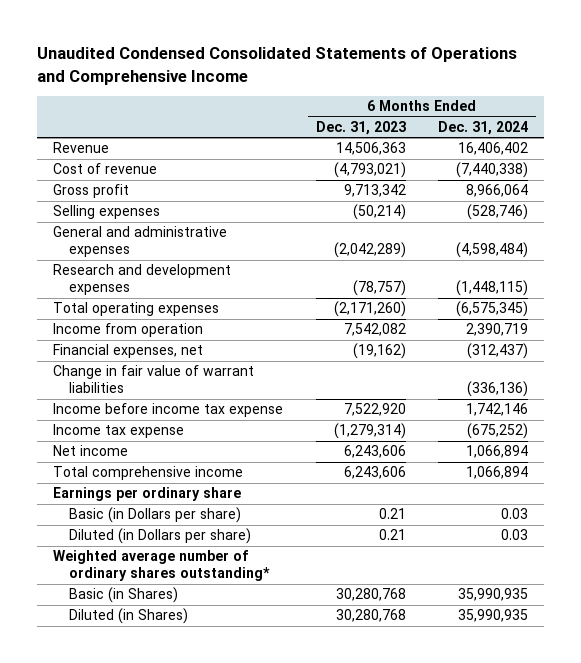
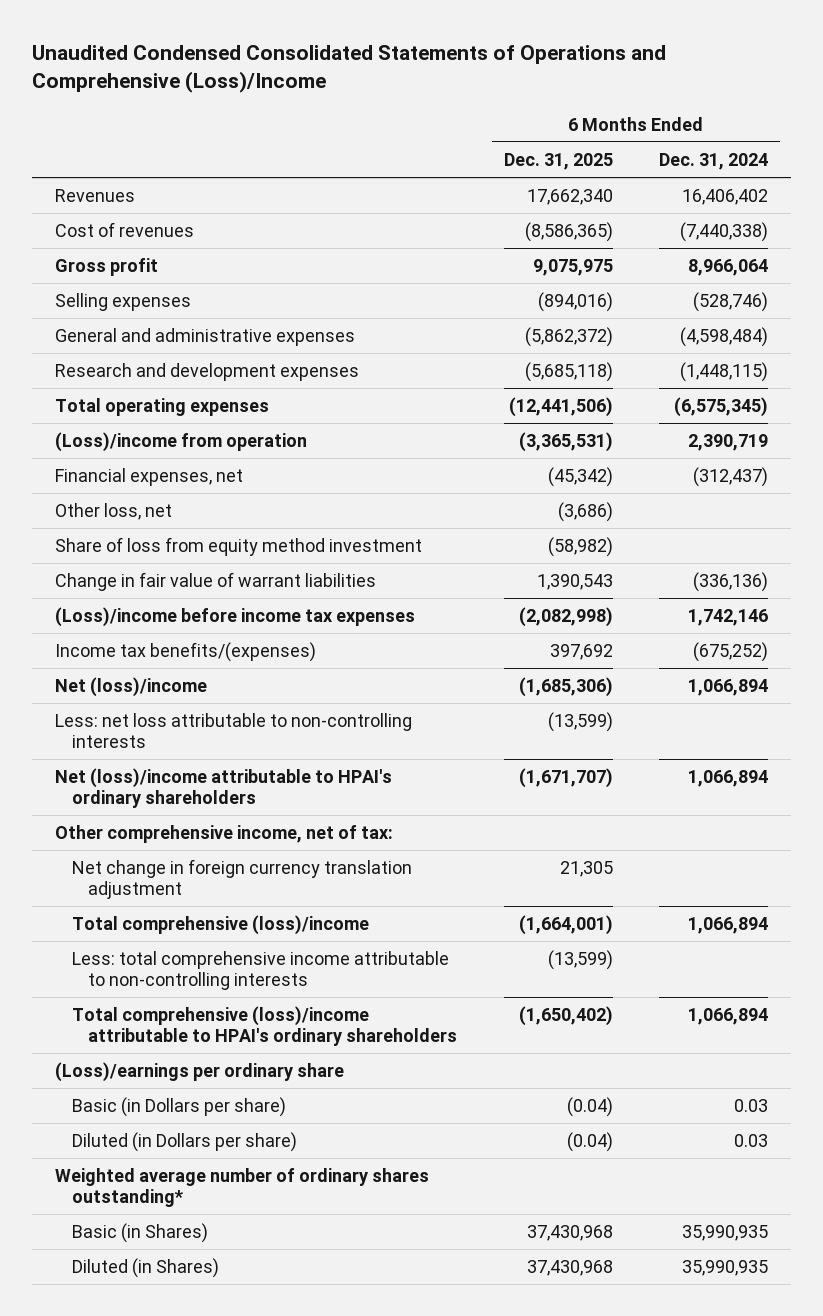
[37,47,518,85] Unaudited Condensed Consolidated Statements of Operations and Comprehensive Income -> [31,45,666,94] Unaudited Condensed Consolidated Statements of Operations and Comprehensive (Loss)/Income
[315,121,406,136] Dec. 31, 2023 -> none
none -> [503,152,613,170] Dec. 31, 2025
[53,142,110,154] Revenue -> [55,189,136,203] Revenues
[53,163,158,175] Cost of revenue -> [55,222,195,238] Cost of revenues
[53,323,204,338] Income from operation -> [55,432,308,453] (Loss)/income from operation
none -> [55,503,173,521] Other loss, net
none -> [55,537,423,557] Share of loss from equity method investment
[53,403,284,418] Income before income tax expense -> [55,607,416,628] (Loss)/income before income tax expenses
[53,424,185,439] Income tax expense -> [55,642,317,663] Income tax benefits/(expenses)
none -> [55,677,208,698] Net (loss)/income
none -> [55,713,413,749] Less: net loss attributable to non-controlling interests
[53,445,129,457] Net income -> [55,768,393,809] Net (loss)/income attributable to HPAI's ordinary shareholders
none -> [55,825,394,844] Other comprehensive income, net of tax:
none -> [71,859,412,900] Net change in foreign currency translation adjustment
none -> [71,915,369,936] Total comprehensive (loss)/income
none -> [71,951,449,991] Less: total comprehensive income attributable to non-controlling interests
[53,466,244,481] Total comprehensive income -> [71,1006,458,1047] Total comprehensive (loss)/income attributable to HPAI's ordinary shareholders
[53,487,242,502] Earnings per ordinary share -> [55,1062,345,1083] (Loss)/earnings per ordinary share

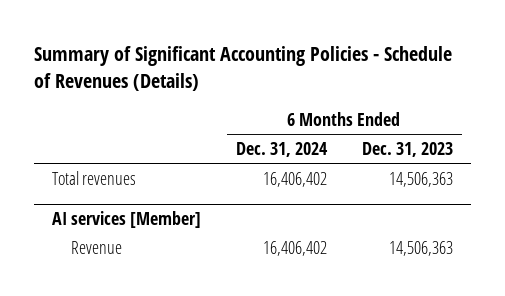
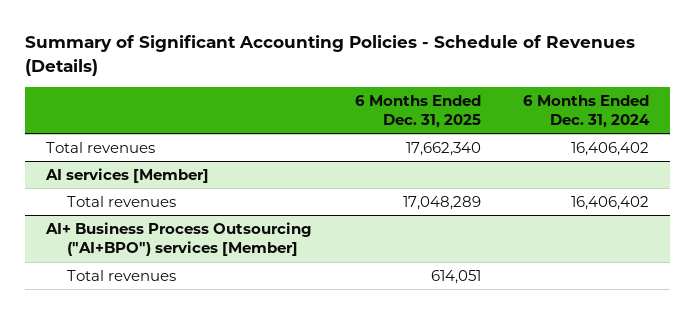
[362,141,454,157] Dec. 31, 2023 -> none
none -> [354,94,481,128] 6 Months Ended Dec. 31, 2025
[71,240,123,254] Revenue -> [67,195,177,207] Total revenues
none -> [45,221,313,257] AI+ Business Process Outsourcing ("AI+BPO") services [Member]
none -> [67,269,177,281] Total revenues

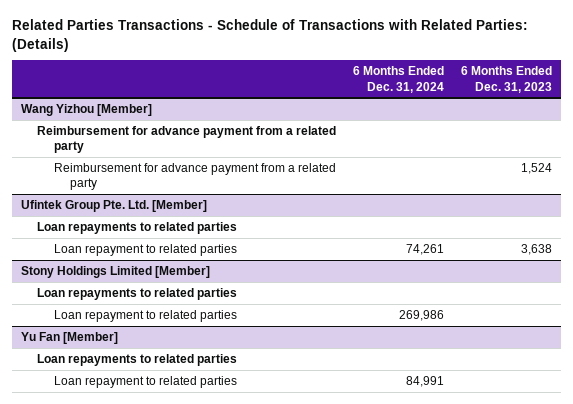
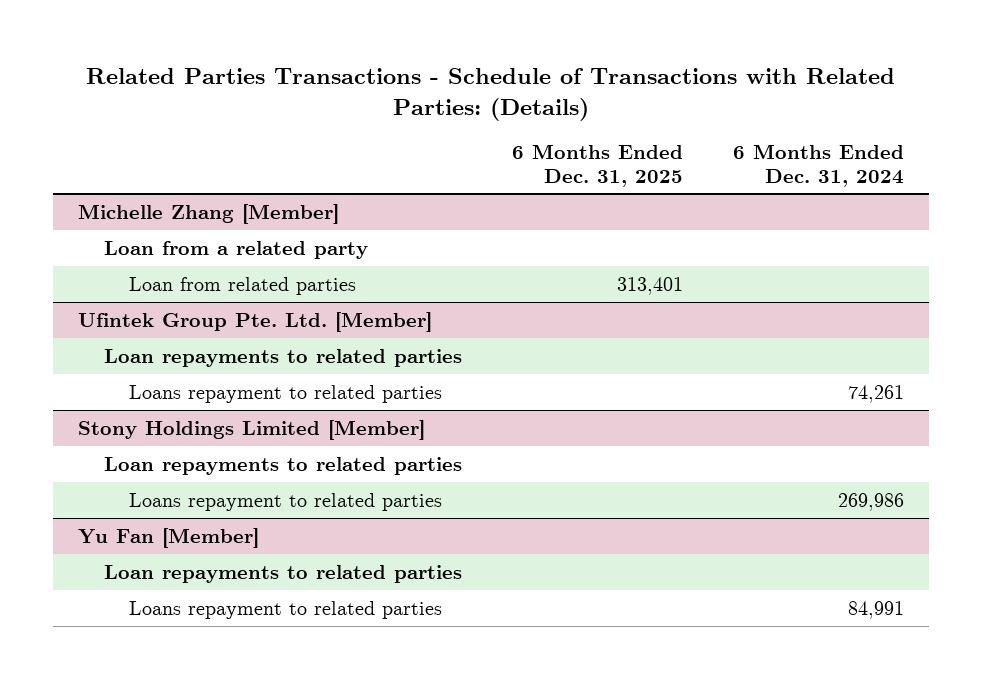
[461,66,553,93] 6 Months Ended Dec. 31, 2023 -> none
none -> [511,144,683,187] 6 Months Ended Dec. 31, 2025
[20,103,152,116] Wang Yizhou [Member] -> none
[37,125,337,154] Reimbursement for advance payment from a related party -> none
[53,162,336,191] Reimbursement for advance payment from a related party -> none
none -> [78,203,340,224] Michelle Zhang [Member]
none -> [103,240,368,259] Loan from a related party
none -> [129,276,357,295] Loan from related parties
[53,243,237,256] Loan repayment to related parties -> [129,384,443,403] Loans repayment to related parties
[53,309,237,322] Loan repayment to related parties -> [129,492,443,511] Loans repayment to related parties
[53,375,237,388] Loan repayment to related parties -> [129,600,443,619] Loans repayment to related parties

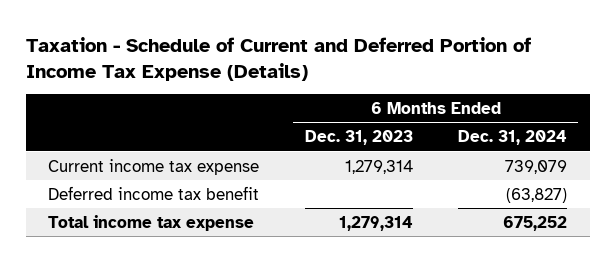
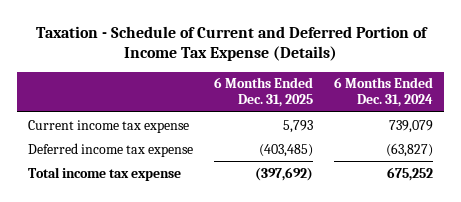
[304,130,413,146] Dec. 31, 2023 -> none
none -> [214,77,314,108] 6 Months Ended Dec. 31, 2025
[48,185,260,200] Deferred income tax benefit -> [27,142,193,157] Deferred income tax expense

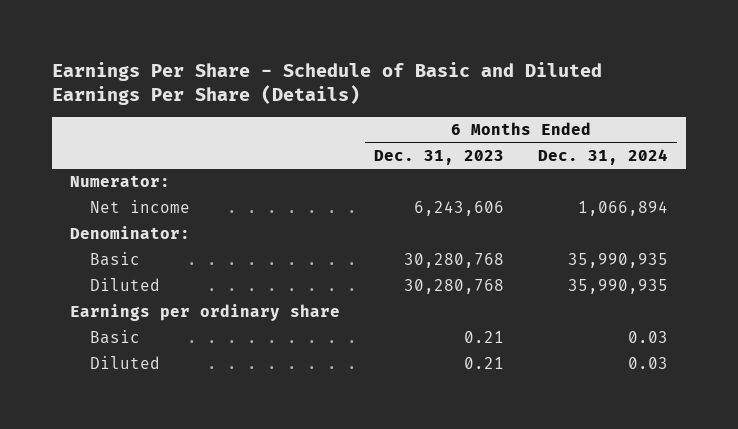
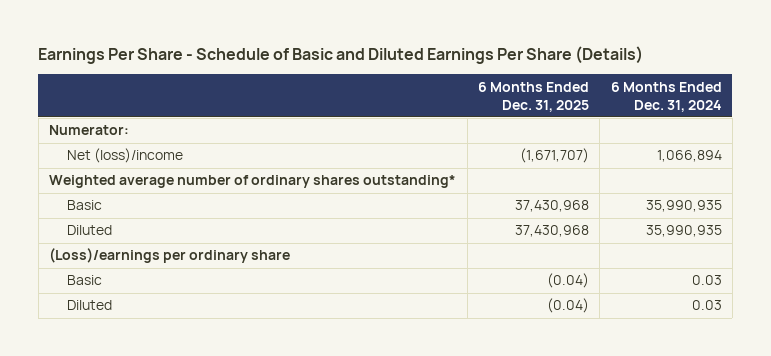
[373,149,504,165] Dec. 31, 2023 -> none
none -> [477,81,589,112] 6 Months Ended Dec. 31, 2025
[90,200,191,214] Net income -> [66,148,183,164] Net (loss)/income
[69,226,190,240] Denominator: -> [49,175,457,189] Weighted average number of ordinary shares outstanding*
[69,304,340,322] Earnings per ordinary share -> [49,248,291,264] (Loss)/earnings per ordinary share

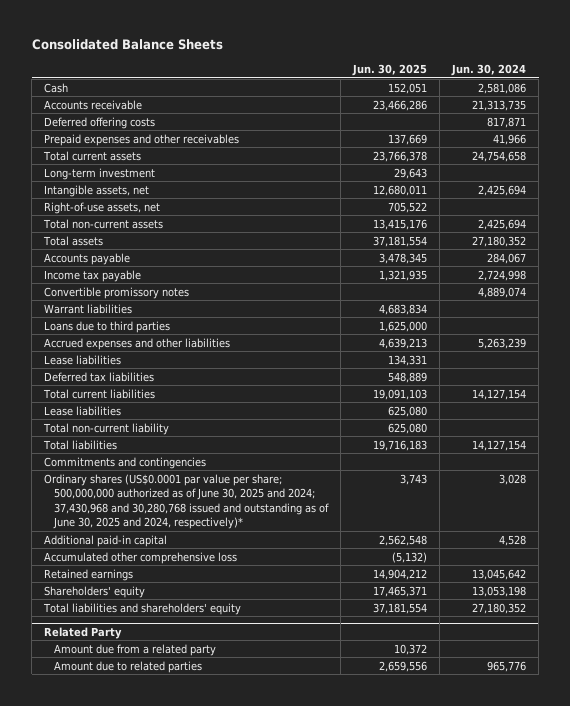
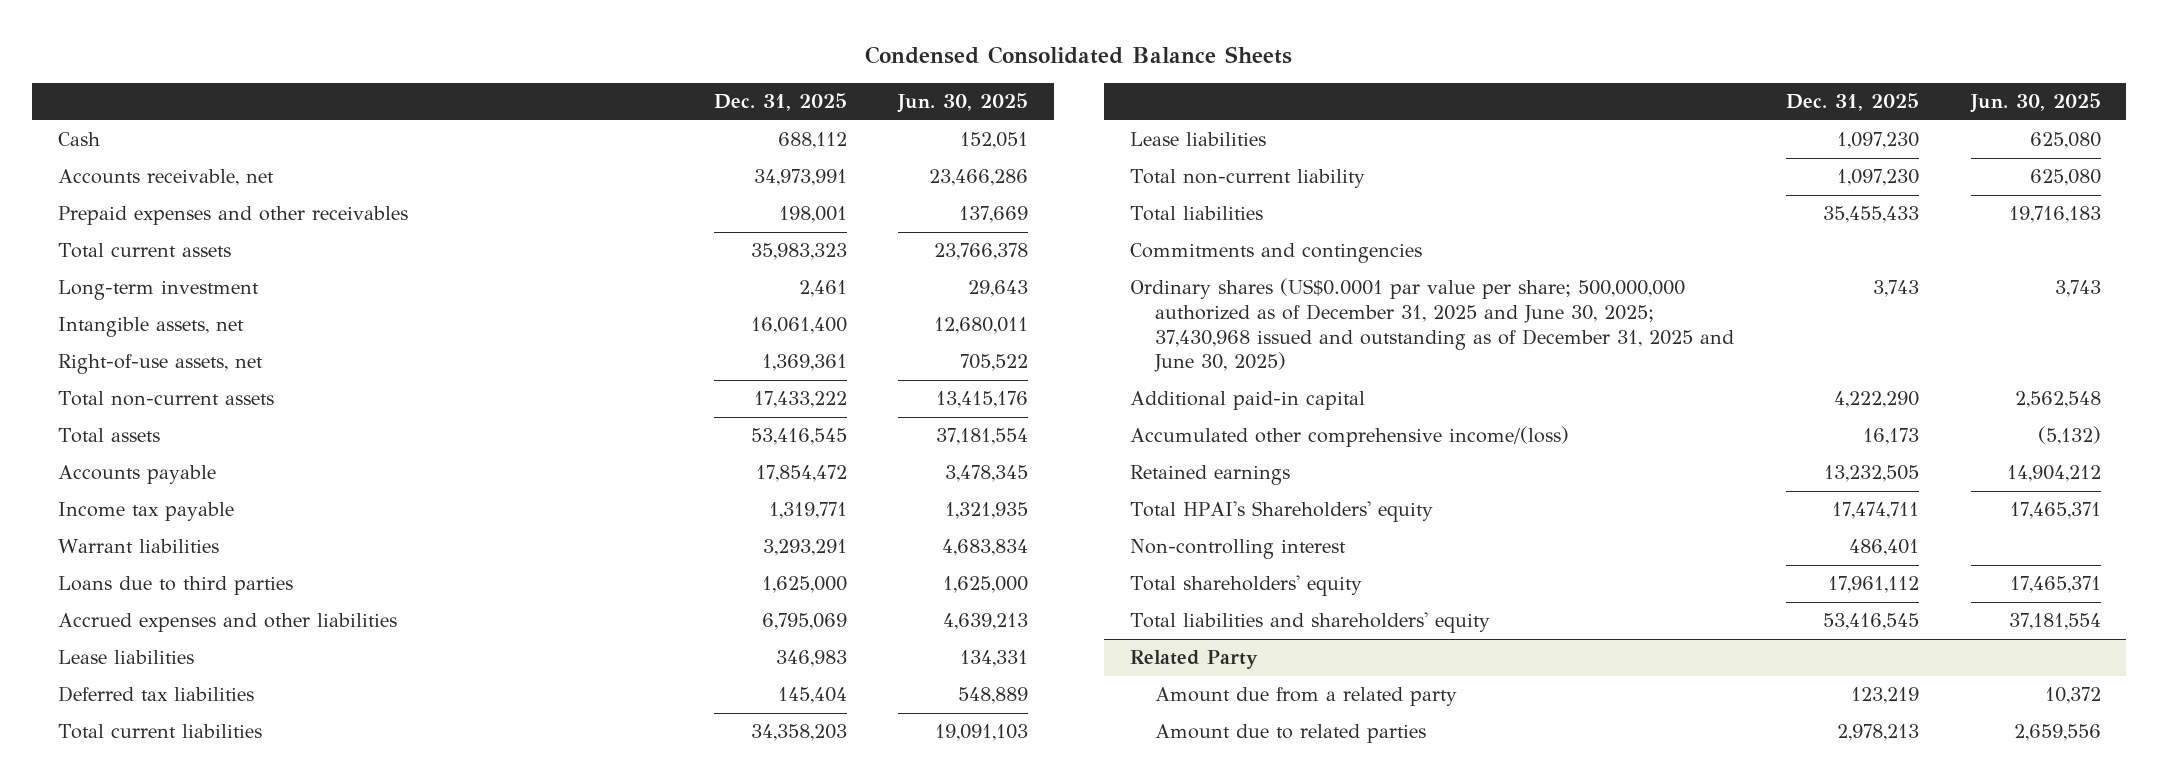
[31,39,223,51] Consolidated Balance Sheets -> [865,45,1293,64] Condensed Consolidated Balance Sheets
[451,64,527,77] Jun. 30, 2024 -> none
none -> [713,93,847,112] Dec. 31, 2025
[44,116,156,129] Deferred offering costs -> none
[44,99,143,110] Accounts receivable -> [57,169,274,187] Accounts receivable, net
[44,286,190,299] Convertible promissory notes -> none
[44,473,330,530] Ordinary shares (US$0.0001 par value per share; 500,000,000 authorized as of June 30, 2025 and 2024; 37,430,968 and 30,280,768 issued and outstanding as of June 30, 2025 and 2024, respectively)* -> [1129,278,1735,373] Ordinary shares (US$0.0001 par value per share; 500,000,000 authorized as of December 31, 2025 and June 30, 2025; 37,430,968 issued and outstanding as of December 31, 2025 and June 30, 2025)
[44,551,238,564] Accumulated other comprehensive loss -> [1129,426,1569,448] Accumulated other comprehensive income/(loss)
[44,585,146,598] Shareholders' equity -> [1129,501,1433,523] Total HPAI's Shareholders' equity
none -> [1129,539,1346,560] Non-controlling interest
none -> [1129,575,1362,597] Total shareholders' equity

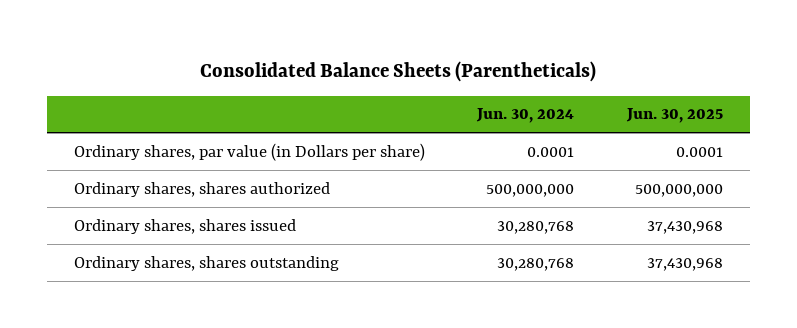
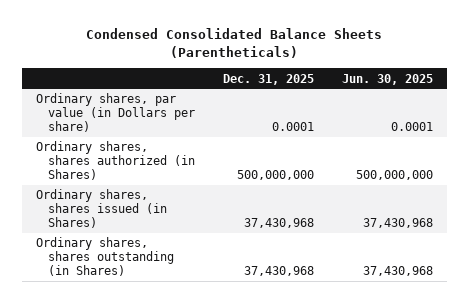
[200,60,597,82] Consolidated Balance Sheets (Parentheticals) -> [86,28,383,58] Condensed Consolidated Balance Sheets (Parentheticals)
[476,108,575,124] Jun. 30, 2024 -> none
none -> [223,73,315,85] Dec. 31, 2025
[73,181,330,197] Ordinary shares, shares authorized -> [35,141,196,181] Ordinary shares, shares authorized (in Shares)
[73,218,296,234] Ordinary shares, shares issued -> [35,189,168,229] Ordinary shares, shares issued (in Shares)
[73,255,339,271] Ordinary shares, shares outstanding -> [35,237,175,277] Ordinary shares, shares outstanding (in Shares)

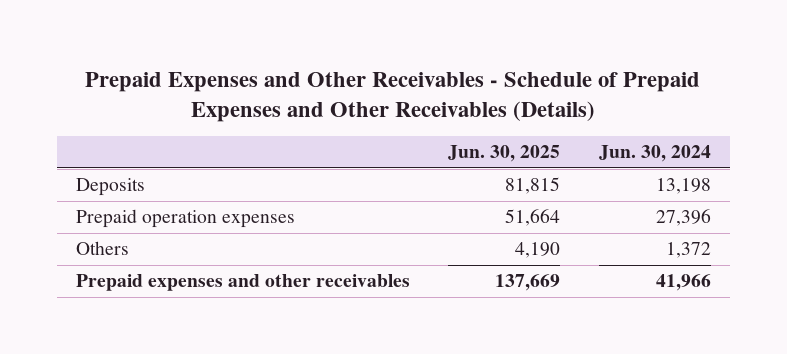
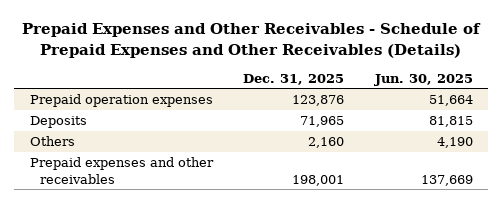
[598,145,711,163] Jun. 30, 2024 -> none
none -> [243,73,345,85] Dec. 31, 2025
[76,178,146,197] Deposits -> [29,116,87,129] Deposits

